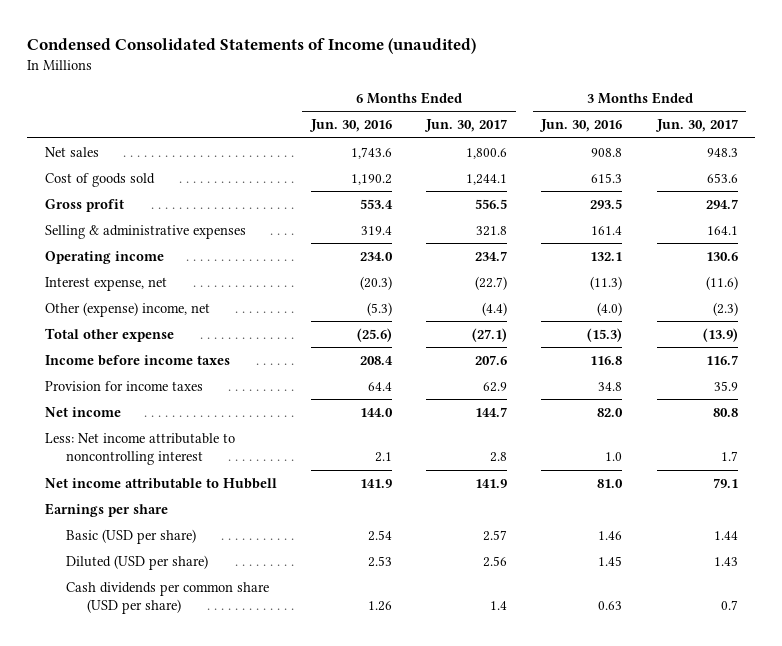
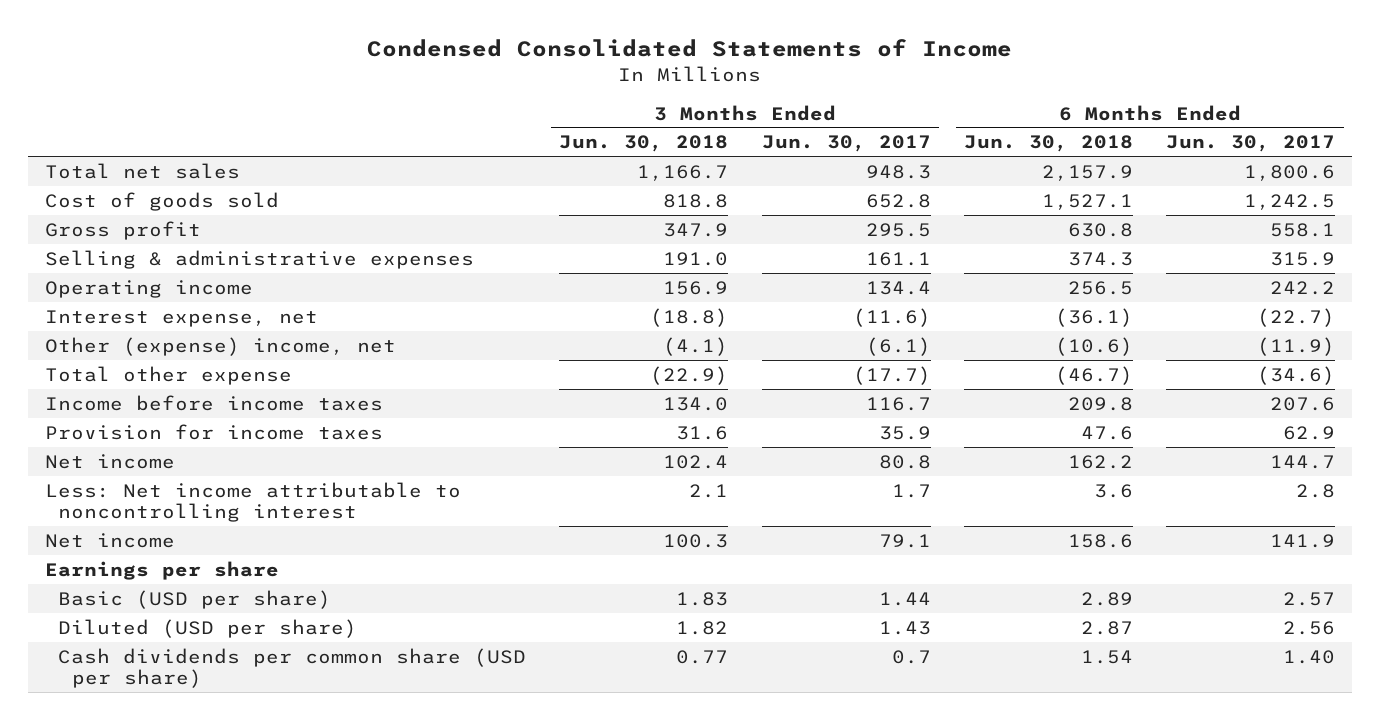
[27,38,477,55] Condensed Consolidated Statements of Income (unaudited) -> [366,39,1012,58] Condensed Consolidated Statements of Income
[308,119,392,133] Jun. 30, 2016 -> none
[539,119,623,133] Jun. 30, 2016 -> none
none -> [559,135,729,153] Jun. 30, 2018
none -> [964,135,1134,153] Jun. 30, 2018
[44,146,99,157] Net sales -> [44,162,240,179] Total net sales
[466,173,508,185] 1,244.1 -> [1244,193,1336,210] 1,242.5
[706,172,738,183] 653.6 -> [865,193,931,208] 652.8
[475,198,508,209] 556.5 -> [1270,222,1336,237] 558.1
[705,198,738,209] 294.7 -> [865,222,931,237] 295.5
[476,225,508,236] 321.8 -> [1270,251,1336,266] 315.9
[706,225,738,235] 164.1 -> [865,251,931,266] 161.1
[475,250,508,261] 234.7 -> [1270,280,1336,295] 242.2
[705,251,738,261] 130.6 -> [865,280,931,295] 134.4
[482,301,508,316] (4.4) -> [1257,336,1336,356] (11.9)
[712,301,738,316] (2.3) -> [865,336,931,356] (6.1)
[472,327,508,342] (27.1) -> [1257,365,1336,385] (34.6)
[702,327,738,342] (13.9) -> [852,365,931,385] (17.7)
[44,477,277,489] Net income attributable to Hubbell -> [44,532,175,548] Net income
[490,601,508,611] 1.4 -> [1283,649,1336,664] 1.40

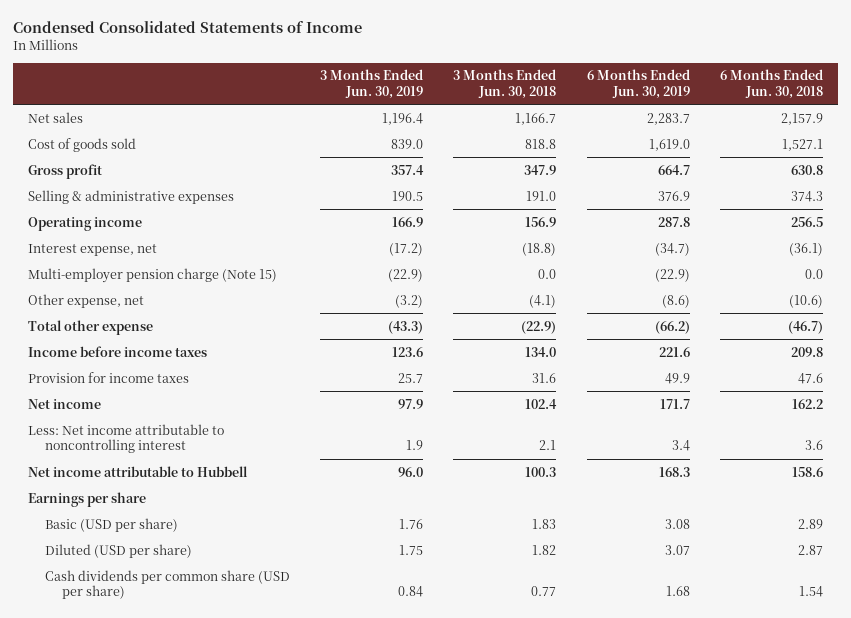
[761,135,931,153] Jun. 30, 2017 -> none
[1166,135,1336,153] Jun. 30, 2017 -> none
none -> [320,69,424,99] 3 Months Ended Jun. 30, 2019
none -> [586,69,690,99] 6 Months Ended Jun. 30, 2019
[44,162,240,179] Total net sales -> [28,111,84,123] Net sales
none -> [28,267,278,283] Multi-employer pension charge (Note 15)
[44,336,396,356] Other (expense) income, net -> [28,293,145,308] Other expense, net
[44,532,175,548] Net income -> [28,465,249,477] Net income attributable to Hubbell

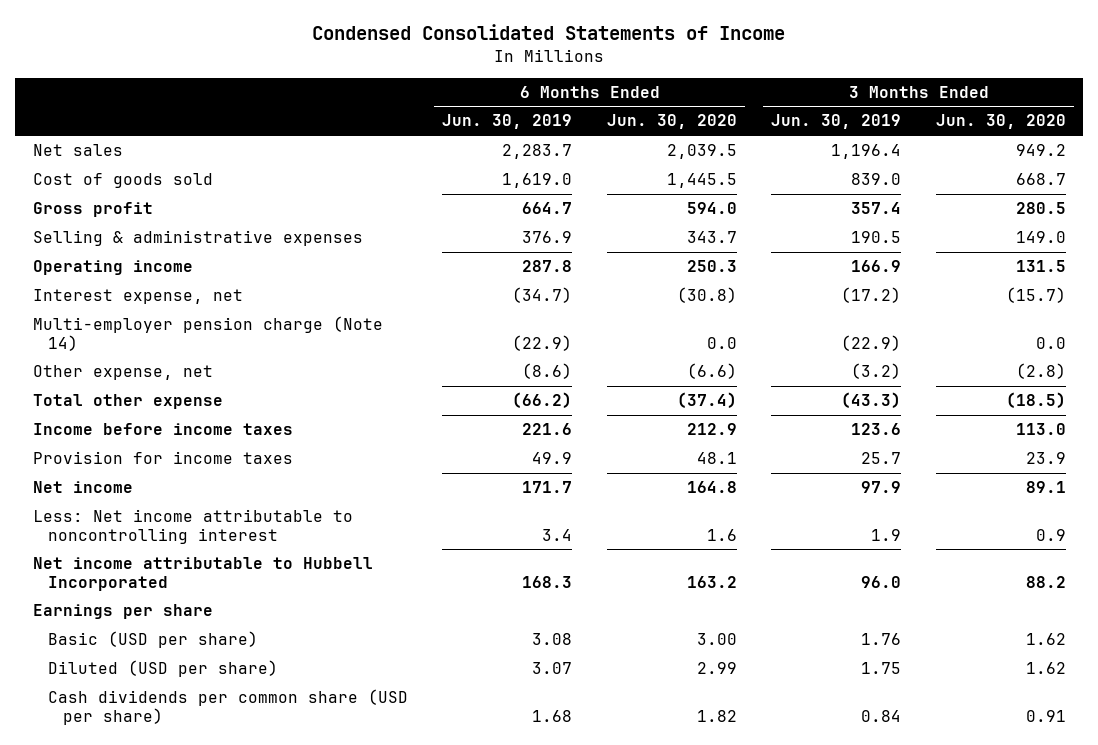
[453,69,557,99] 3 Months Ended Jun. 30, 2018 -> none
[719,69,823,99] 6 Months Ended Jun. 30, 2018 -> none
none -> [606,114,737,130] Jun. 30, 2020
none -> [935,114,1066,130] Jun. 30, 2020
[28,267,278,283] Multi-employer pension charge (Note 15) -> [32,316,383,351] Multi-employer pension charge (Note 14)
[28,465,249,477] Net income attributable to Hubbell -> [32,557,373,591] Net income attributable to Hubbell Incorporated

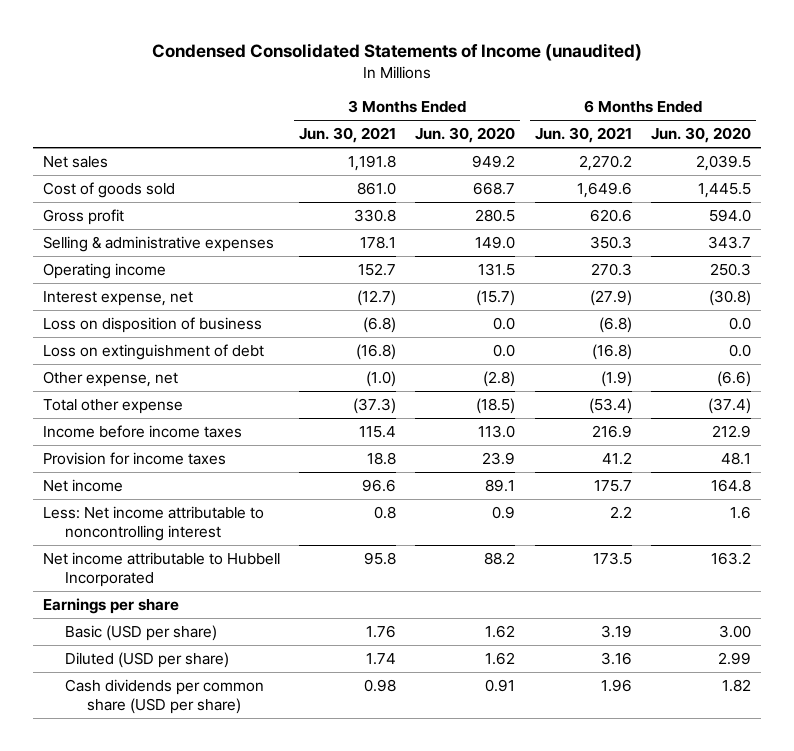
[312,24,786,41] Condensed Consolidated Statements of Income -> [151,42,642,61] Condensed Consolidated Statements of Income (unaudited)
[442,114,573,130] Jun. 30, 2019 -> none
[771,114,902,130] Jun. 30, 2019 -> none
none -> [299,127,397,144] Jun. 30, 2021
none -> [534,127,632,144] Jun. 30, 2021
[32,316,383,351] Multi-employer pension charge (Note 14) -> none
none -> [42,317,262,334] Loss on disposition of business
none -> [42,344,264,361] Loss on extinguishment of debt

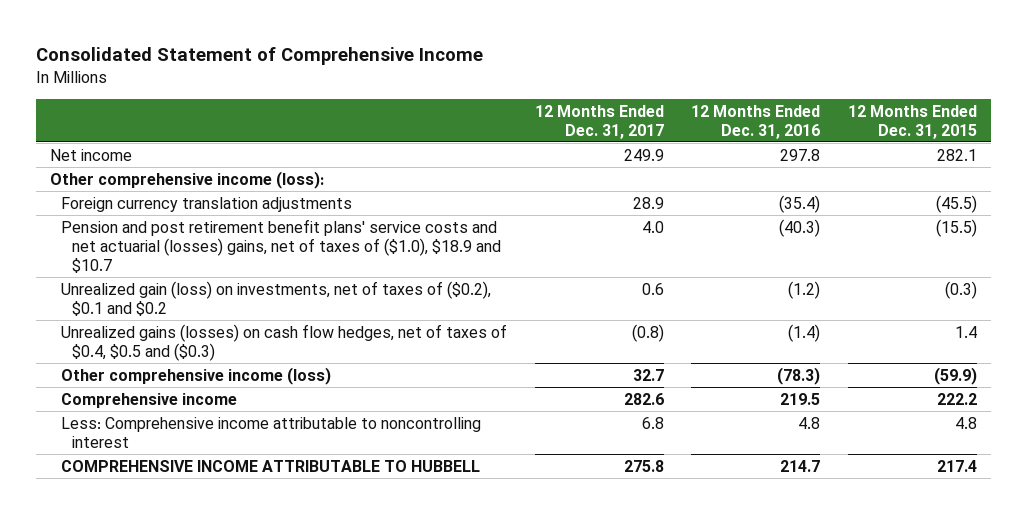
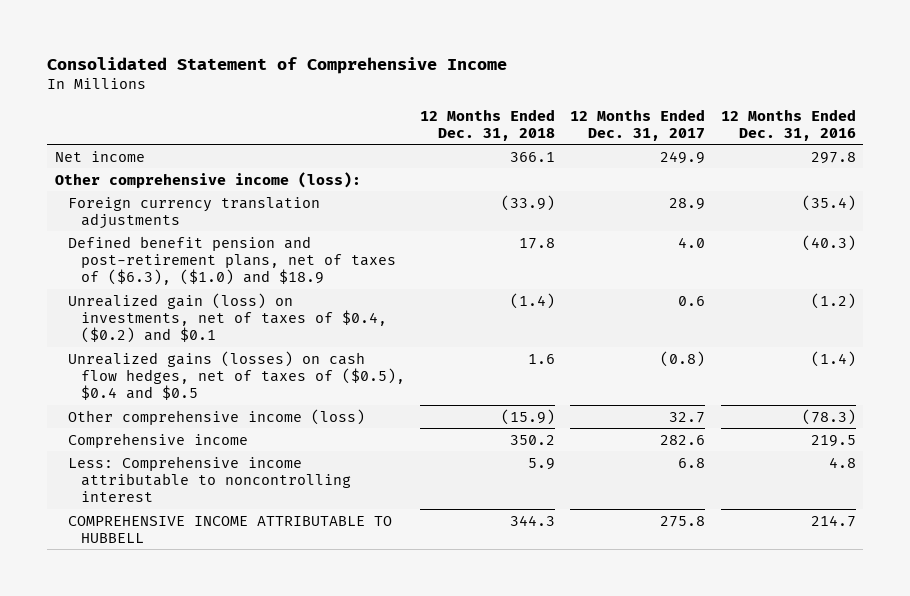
[848,104,978,139] 12 Months Ended Dec. 31, 2015 -> none
none -> [420,108,556,141] 12 Months Ended Dec. 31, 2018
[61,218,502,273] Pension and post retirement benefit plans' service costs and net actuarial (losses) gains, net of taxes of ($1.0), $18.9 and $10.7 -> [67,235,396,285] Defined benefit pension and post-retirement plans, net of taxes of ($6.3), ($1.0) and $18.9
[61,280,492,316] Unrealized gain (loss) on investments, net of taxes of ($0.2), $0.1 and $0.2 -> [67,292,387,343] Unrealized gain (loss) on investments, net of taxes of $0.4, ($0.2) and $0.1
[61,323,508,361] Unrealized gains (losses) on cash flow hedges, net of taxes of $0.4, $0.5 and ($0.3) -> [67,350,405,400] Unrealized gains (losses) on cash flow hedges, net of taxes of ($0.5), $0.4 and $0.5

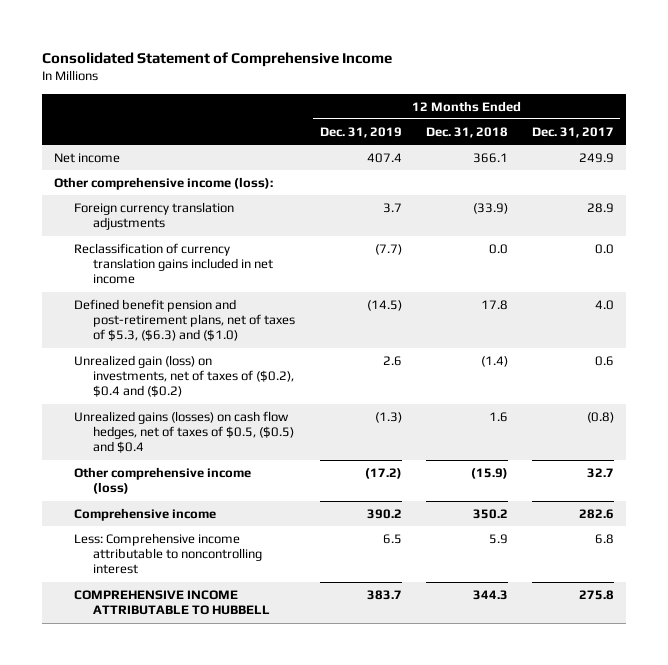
[720,108,856,141] 12 Months Ended Dec. 31, 2016 -> none
none -> [319,126,402,138] Dec. 31, 2019
none -> [73,242,274,285] Reclassification of currency translation gains included in net income
[67,235,396,285] Defined benefit pension and post-retirement plans, net of taxes of ($6.3), ($1.0) and $18.9 -> [73,298,296,342] Defined benefit pension and post-retirement plans, net of taxes of $5.3, ($6.3) and ($1.0)
[67,292,387,343] Unrealized gain (loss) on investments, net of taxes of $0.4, ($0.2) and $0.1 -> [73,354,295,398] Unrealized gain (loss) on investments, net of taxes of ($0.2), $0.4 and ($0.2)
[67,350,405,400] Unrealized gains (losses) on cash flow hedges, net of taxes of ($0.5), $0.4 and $0.5 -> [73,410,295,454] Unrealized gains (losses) on cash flow hedges, net of taxes of $0.5, ($0.5) and $0.4

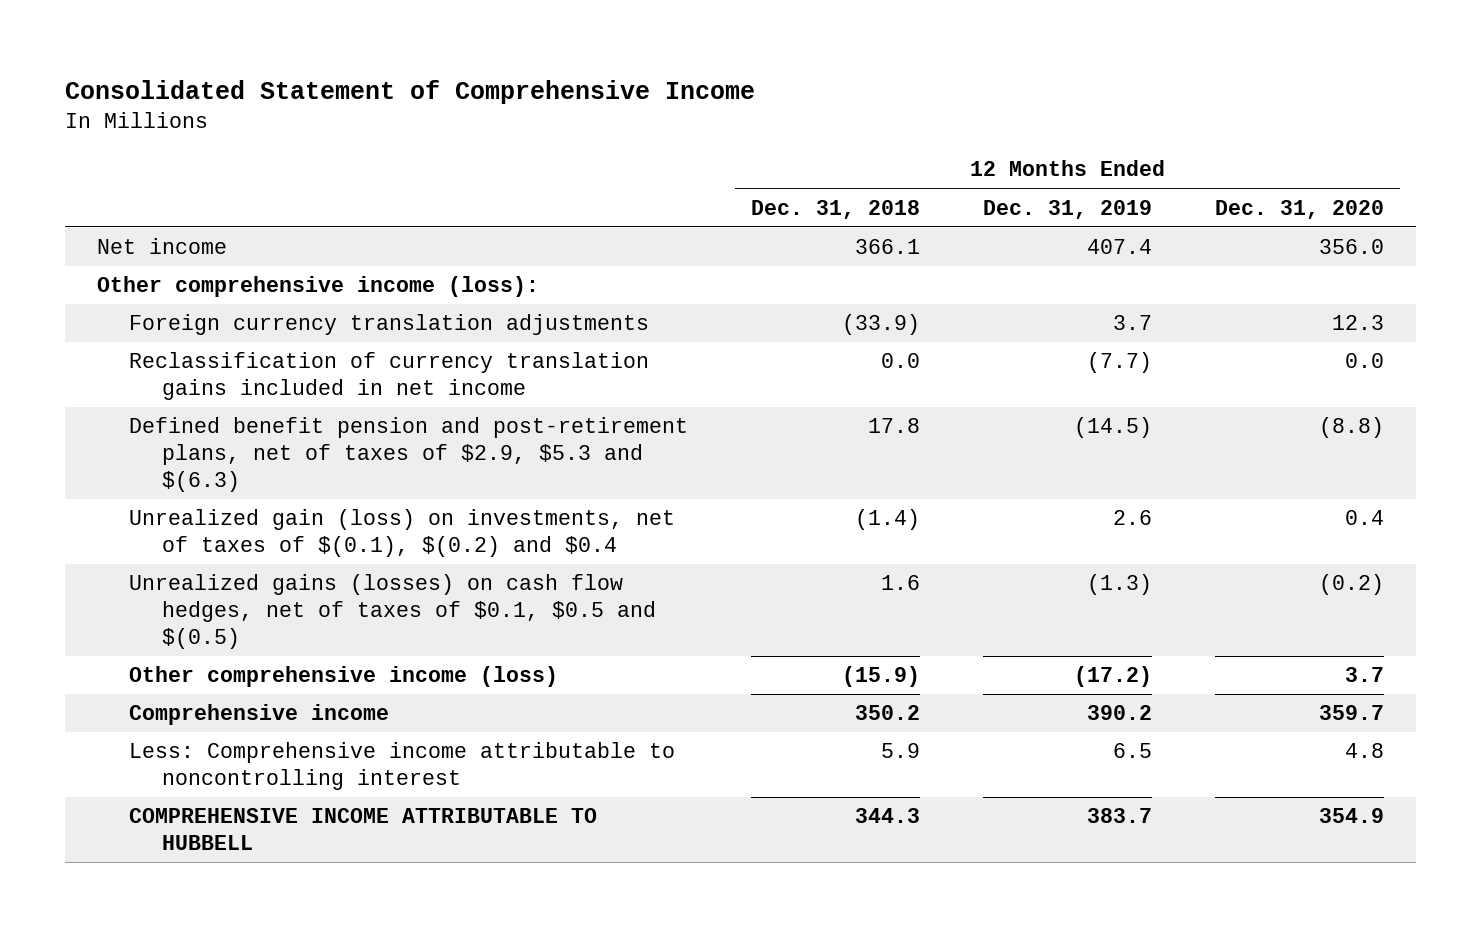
[531,126,614,138] Dec. 31, 2017 -> none
none -> [1215,199,1385,219] Dec. 31, 2020
[73,298,296,342] Defined benefit pension and post-retirement plans, net of taxes of $5.3, ($6.3) and ($1.0) -> [129,417,689,493] Defined benefit pension and post-retirement plans, net of taxes of $2.9, $5.3 and $(6.3)
[73,354,295,398] Unrealized gain (loss) on investments, net of taxes of ($0.2), $0.4 and ($0.2) -> [129,509,676,558] Unrealized gain (loss) on investments, net of taxes of $(0.1), $(0.2) and $0.4
[73,410,295,454] Unrealized gains (losses) on cash flow hedges, net of taxes of $0.5, ($0.5) and $0.4 -> [129,574,656,650] Unrealized gains (losses) on cash flow hedges, net of taxes of $0.1, $0.5 and $(0.5)

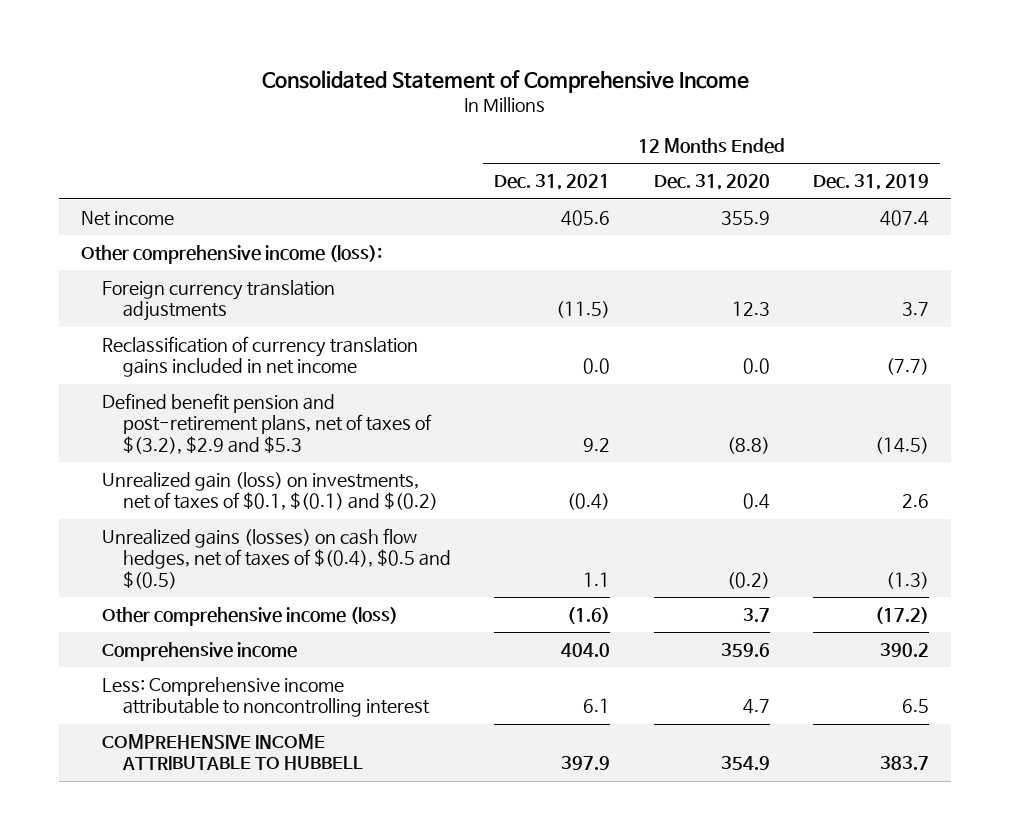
[751,199,921,219] Dec. 31, 2018 -> none
none -> [494,174,611,191] Dec. 31, 2021
[1319,239,1385,255] 356.0 -> [720,210,770,225] 355.9
[129,417,689,493] Defined benefit pension and post-retirement plans, net of taxes of $2.9, $5.3 and $(6.3) -> [101,392,432,454] Defined benefit pension and post-retirement plans, net of taxes of $(3.2), $2.9 and $5.3
[129,509,676,558] Unrealized gain (loss) on investments, net of taxes of $(0.1), $(0.2) and $0.4 -> [101,471,438,511] Unrealized gain (loss) on investments, net of taxes of $0.1, $(0.1) and $(0.2)
[129,574,656,650] Unrealized gains (losses) on cash flow hedges, net of taxes of $0.1, $0.5 and $(0.5) -> [101,527,451,589] Unrealized gains (losses) on cash flow hedges, net of taxes of $(0.4), $0.5 and $(0.5)
[1319,705,1385,721] 359.7 -> [720,642,770,657] 359.6
[1345,743,1385,759] 4.8 -> [742,699,770,715] 4.7

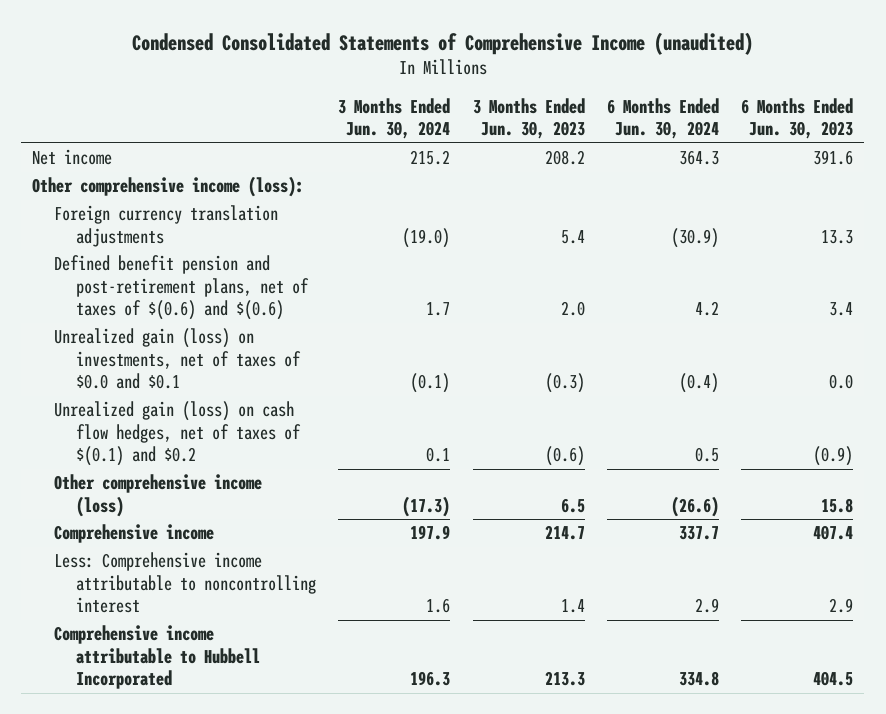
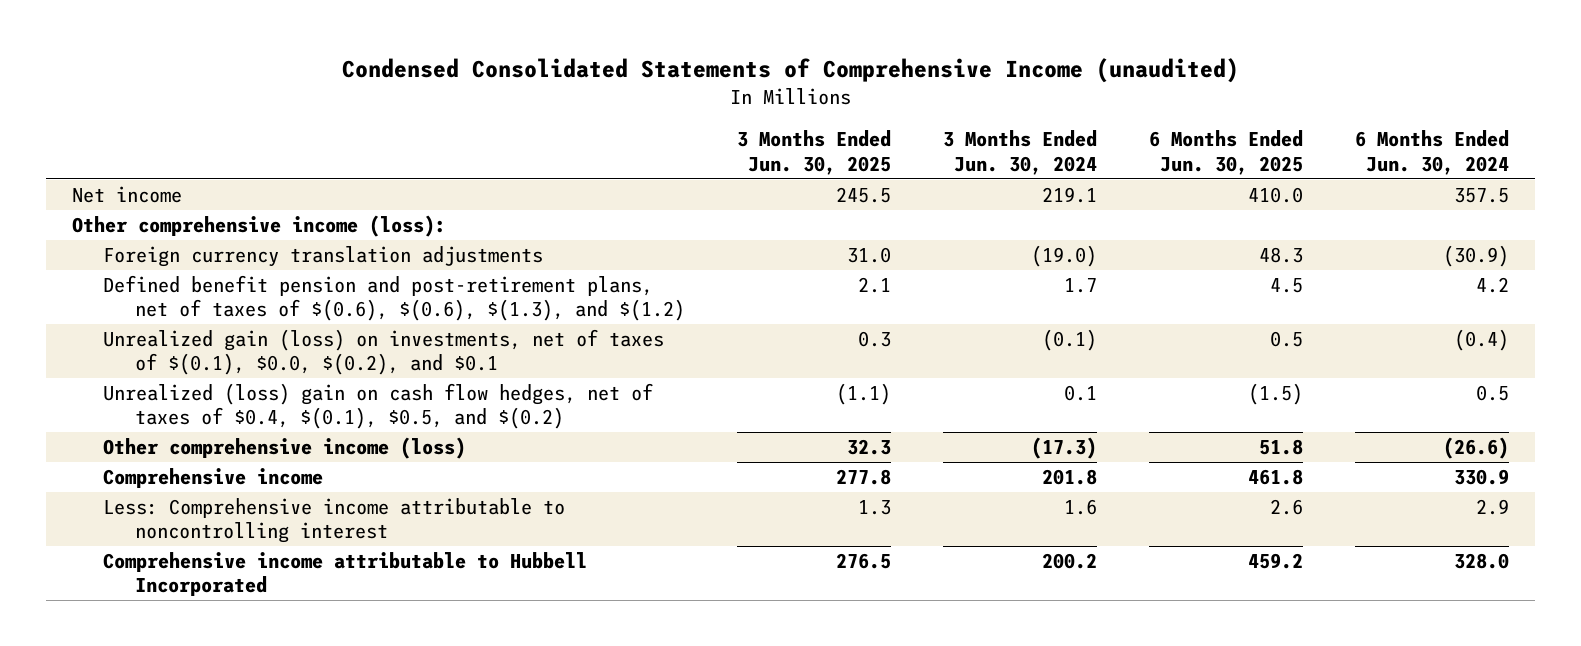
[472,97,585,140] 3 Months Ended Jun. 30, 2023 -> none
[741,97,854,140] 6 Months Ended Jun. 30, 2023 -> none
none -> [736,130,891,175] 3 Months Ended Jun. 30, 2025
none -> [1149,130,1304,175] 6 Months Ended Jun. 30, 2025
[410,150,451,166] 215.2 -> [1041,186,1097,203] 219.1
[678,150,719,166] 364.3 -> [1454,187,1510,203] 357.5
[54,255,310,321] Defined benefit pension and post-retirement plans, net of taxes of $(0.6) and $(0.6) -> [103,274,685,322] Defined benefit pension and post-retirement plans, net of taxes of $(0.6), $(0.6), $(1.3), and $(1.2)
[54,328,302,390] Unrealized gain (loss) on investments, net of taxes of $0.0 and $0.1 -> [103,328,665,376] Unrealized gain (loss) on investments, net of taxes of $(0.1), $0.0, $(0.2), and $0.1
[54,401,302,467] Unrealized gain (loss) on cash flow hedges, net of taxes of $(0.1) and $0.2 -> [103,382,654,430] Unrealized (loss) gain on cash flow hedges, net of taxes of $0.4, $(0.1), $0.5, and $(0.2)
[410,525,451,541] 197.9 -> [1041,468,1097,485] 201.8
[678,526,719,541] 337.7 -> [1454,468,1510,485] 330.9
[410,671,451,687] 196.3 -> [1041,552,1097,569] 200.2
[678,671,719,687] 334.8 -> [1454,552,1510,569] 328.0

